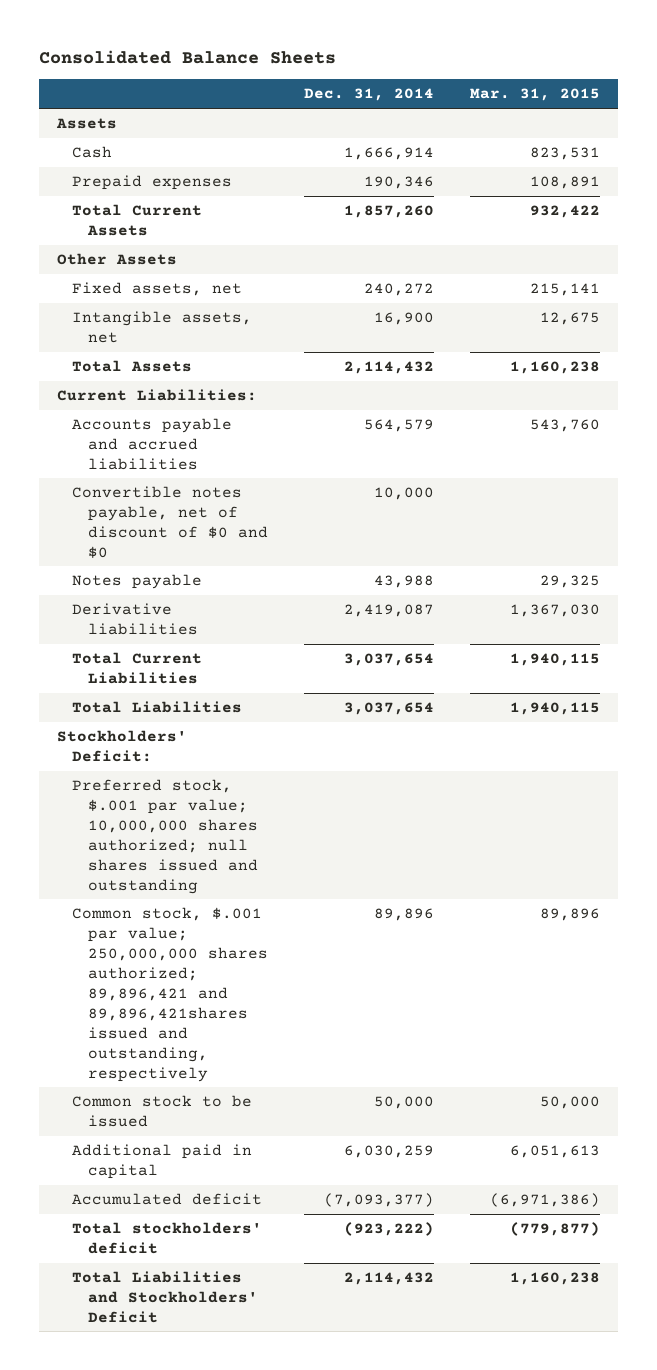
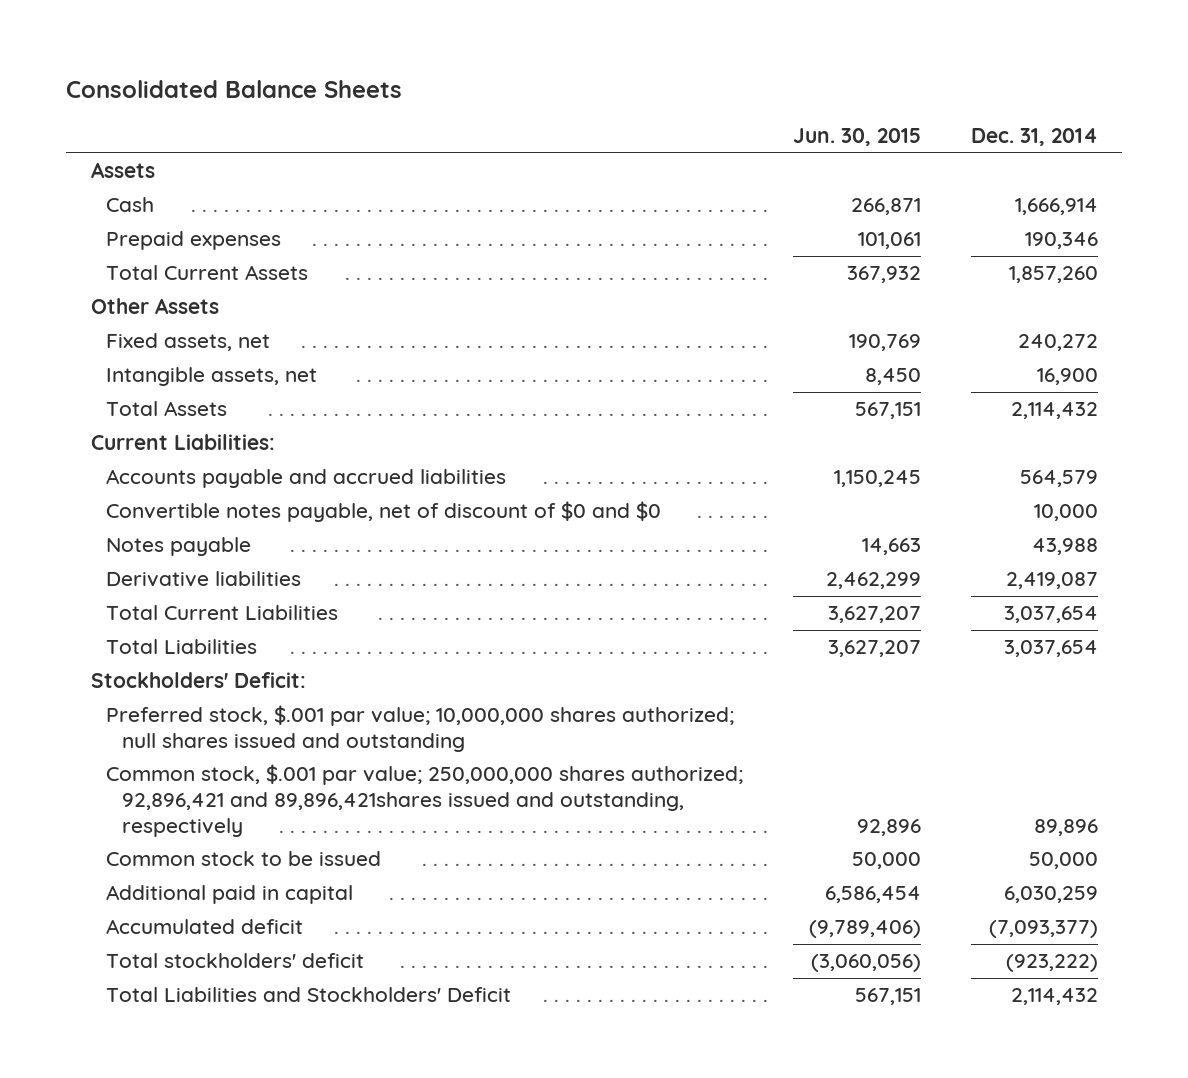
[470,88,601,102] Mar. 31, 2015 -> none
none -> [792,128,921,147] Jun. 30, 2015
[72,906,268,1082] Common stock, $.001 par value; 250,000,000 shares authorized; 89,896,421 and 89,896,421shares issued and outstanding, respectively -> [106,764,744,837] Common stock, $.001 par value; 250,000,000 shares authorized; 92,896,421 and 89,896,421shares issued and outstanding, respectively

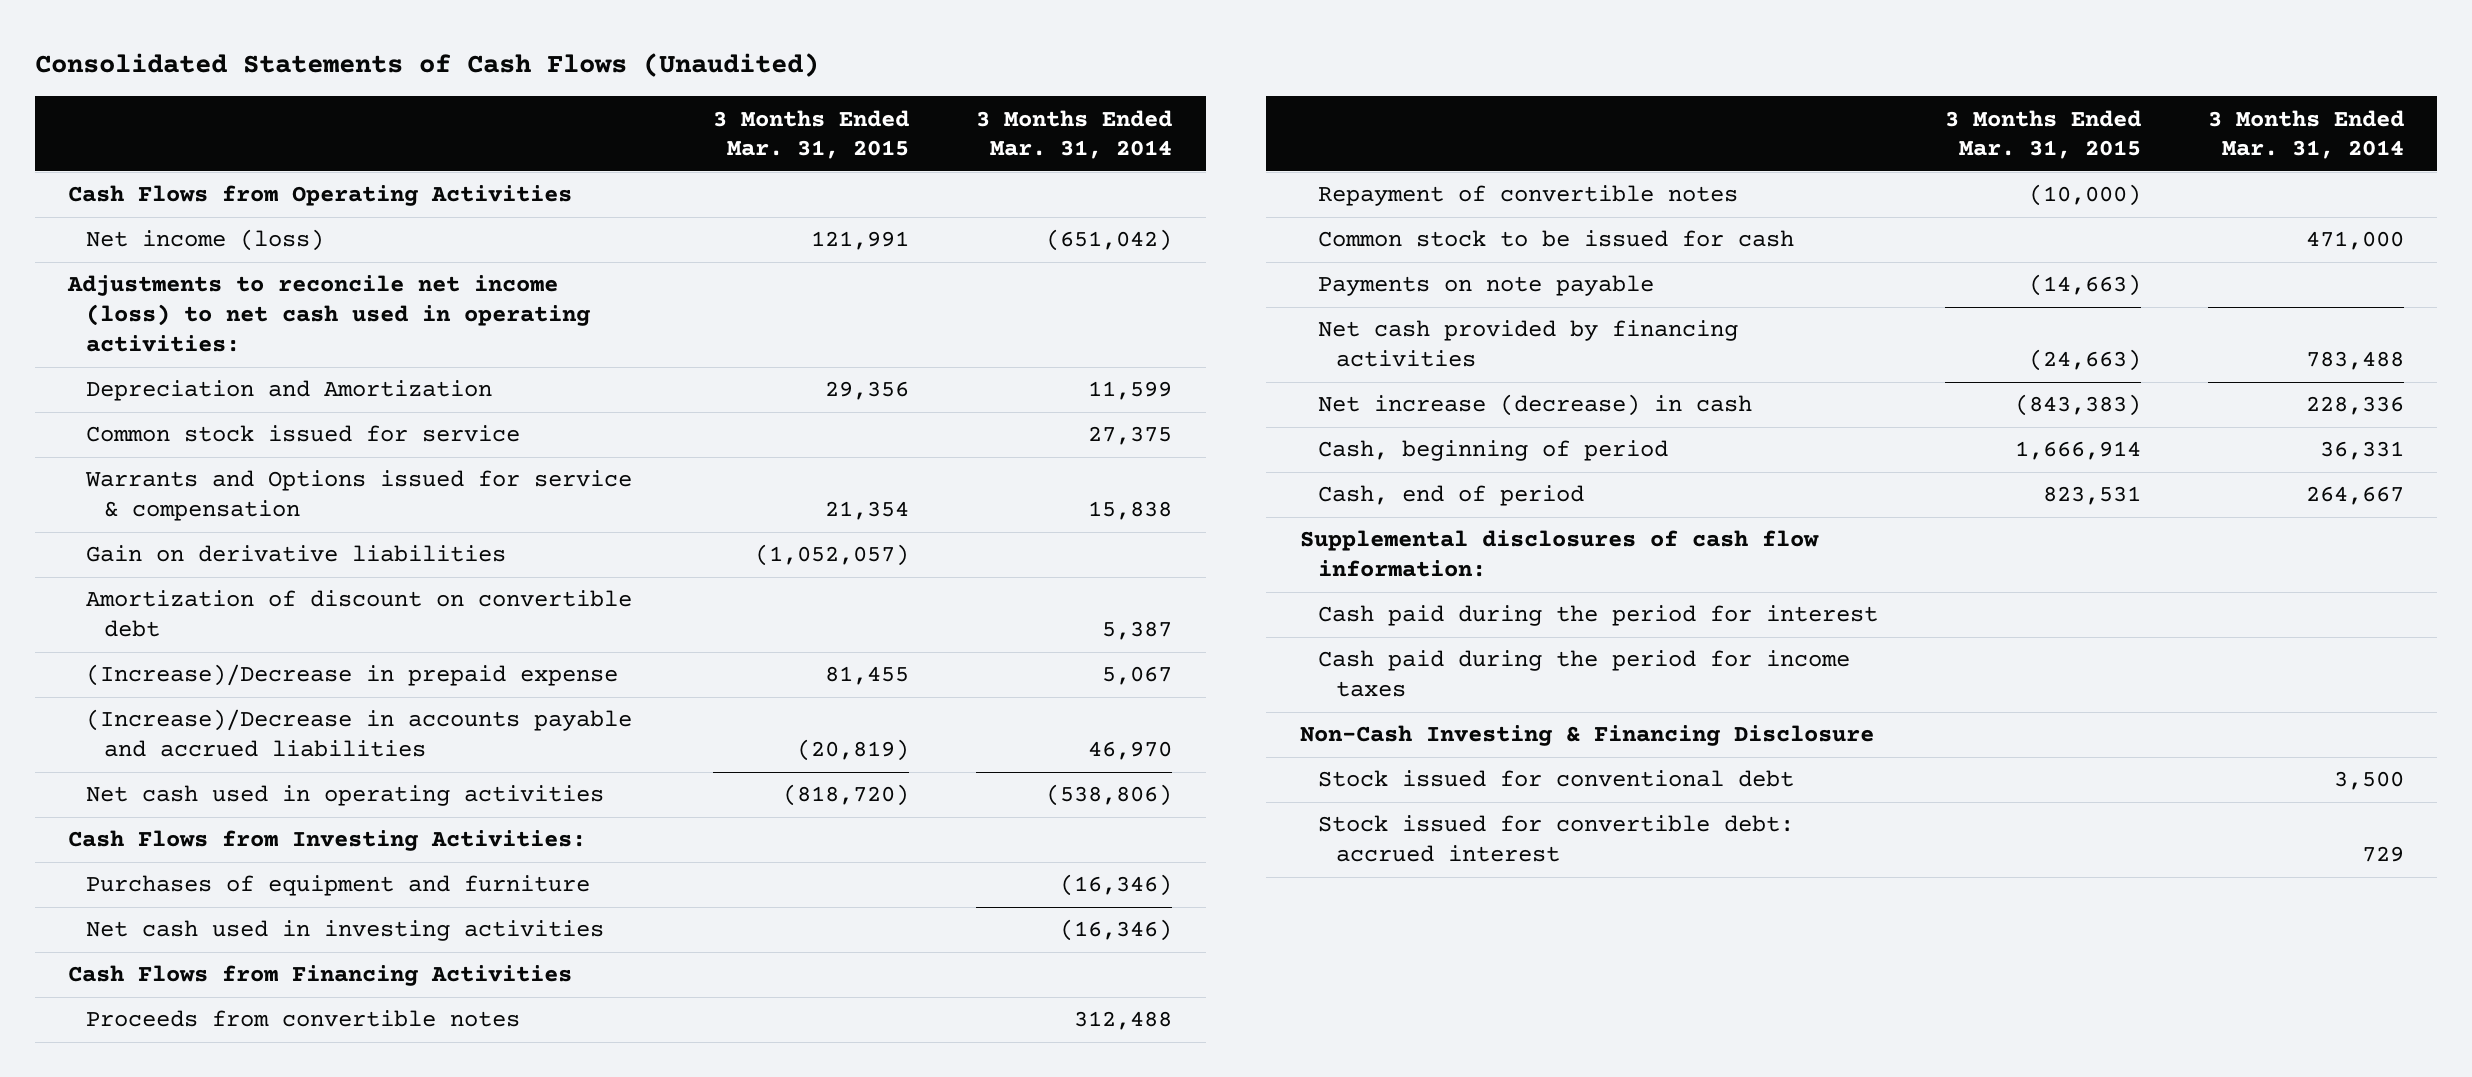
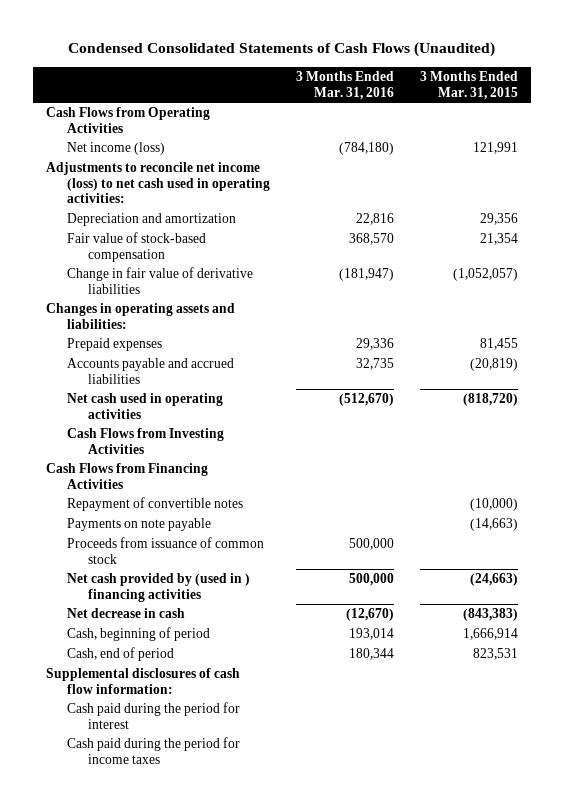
[34,53,819,78] Consolidated Statements of Cash Flows (Unaudited) -> [67,42,495,58] Condensed Consolidated Statements of Cash Flows (Unaudited)
[976,109,1173,160] 3 Months Ended Mar. 31, 2014 -> none
none -> [295,71,394,100] 3 Months Ended Mar. 31, 2016
[86,425,521,443] Common stock issued for service -> none
[86,590,633,638] Amortization of discount on convertible debt -> none
[86,380,493,402] Depreciation and Amortization -> [66,213,236,227] Depreciation and amortization
[85,470,633,522] Warrants and Options issued for service & compensation -> [66,232,206,262] Fair value of stock-based compensation
[86,545,507,563] Gain on derivative liabilities -> [66,267,253,294] Change in fair value of derivative liabilities
none -> [45,303,235,329] Changes in operating assets and liabilities:
[86,664,619,687] (Increase)/Decrease in prepaid expense -> [66,338,162,352] Prepaid expenses
[86,709,633,758] (Increase)/Decrease in accounts payable and accrued liabilities -> [66,358,234,384] Accounts payable and accrued liabilities
[68,830,587,852] Cash Flows from Investing Activities: -> none
[86,875,591,897] Purchases of equipment and furniture -> none
[86,920,605,942] Net cash used in investing activities -> [66,428,224,454] Cash Flows from Investing Activities
[86,1010,521,1028] Proceeds from convertible notes -> none
[1317,230,1794,248] Common stock to be issued for cash -> none
none -> [66,537,264,564] Proceeds from issuance of common stock
[1317,320,1738,368] Net cash provided by financing activities -> [66,573,250,602] Net cash provided by (used in ) financing activities
[1317,394,1752,417] Net increase (decrease) in cash -> [66,608,185,619] Net decrease in cash
[1299,725,1874,747] Non-Cash Investing & Financing Disclosure -> none
[1317,770,1794,788] Stock issued for conventional debt -> none
[1317,815,1794,863] Stock issued for convertible debt: accrued interest -> none

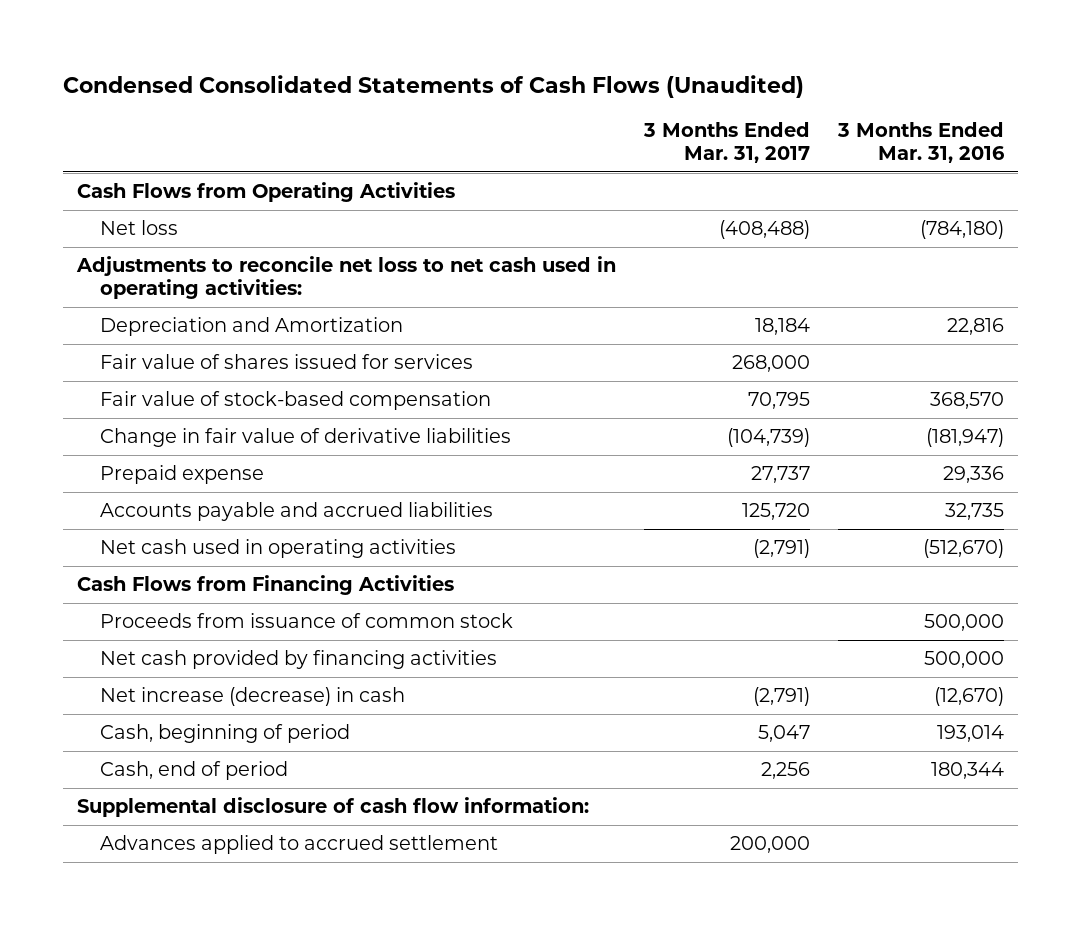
[419,71,518,100] 3 Months Ended Mar. 31, 2015 -> none
none -> [643,122,811,164] 3 Months Ended Mar. 31, 2017
[66,142,165,156] Net income (loss) -> [99,220,178,236] Net loss
[45,162,270,204] Adjustments to reconcile net income (loss) to net cash used in operating activities: -> [75,256,616,299] Adjustments to reconcile net loss to net cash used in operating activities:
[66,213,236,227] Depreciation and amortization -> [99,317,403,337] Depreciation and Amortization
none -> [99,354,473,370] Fair value of shares issued for services
[45,303,235,329] Changes in operating assets and liabilities: -> none
[66,338,162,352] Prepaid expenses -> [99,465,264,485] Prepaid expense
[66,428,224,454] Cash Flows from Investing Activities -> none
[66,497,243,512] Repayment of convertible notes -> none
[66,518,211,532] Payments on note payable -> none
[66,573,250,602] Net cash provided by (used in ) financing activities -> [99,650,497,670] Net cash provided by financing activities
[66,608,185,619] Net decrease in cash -> [99,687,405,707] Net increase (decrease) in cash
[66,702,240,729] Cash paid during the period for interest -> none
[66,737,240,764] Cash paid during the period for income taxes -> none
[45,668,240,694] Supplemental disclosures of cash flow information: -> [76,797,589,818] Supplemental disclosure of cash flow information:
none -> [99,835,498,855] Advances applied to accrued settlement

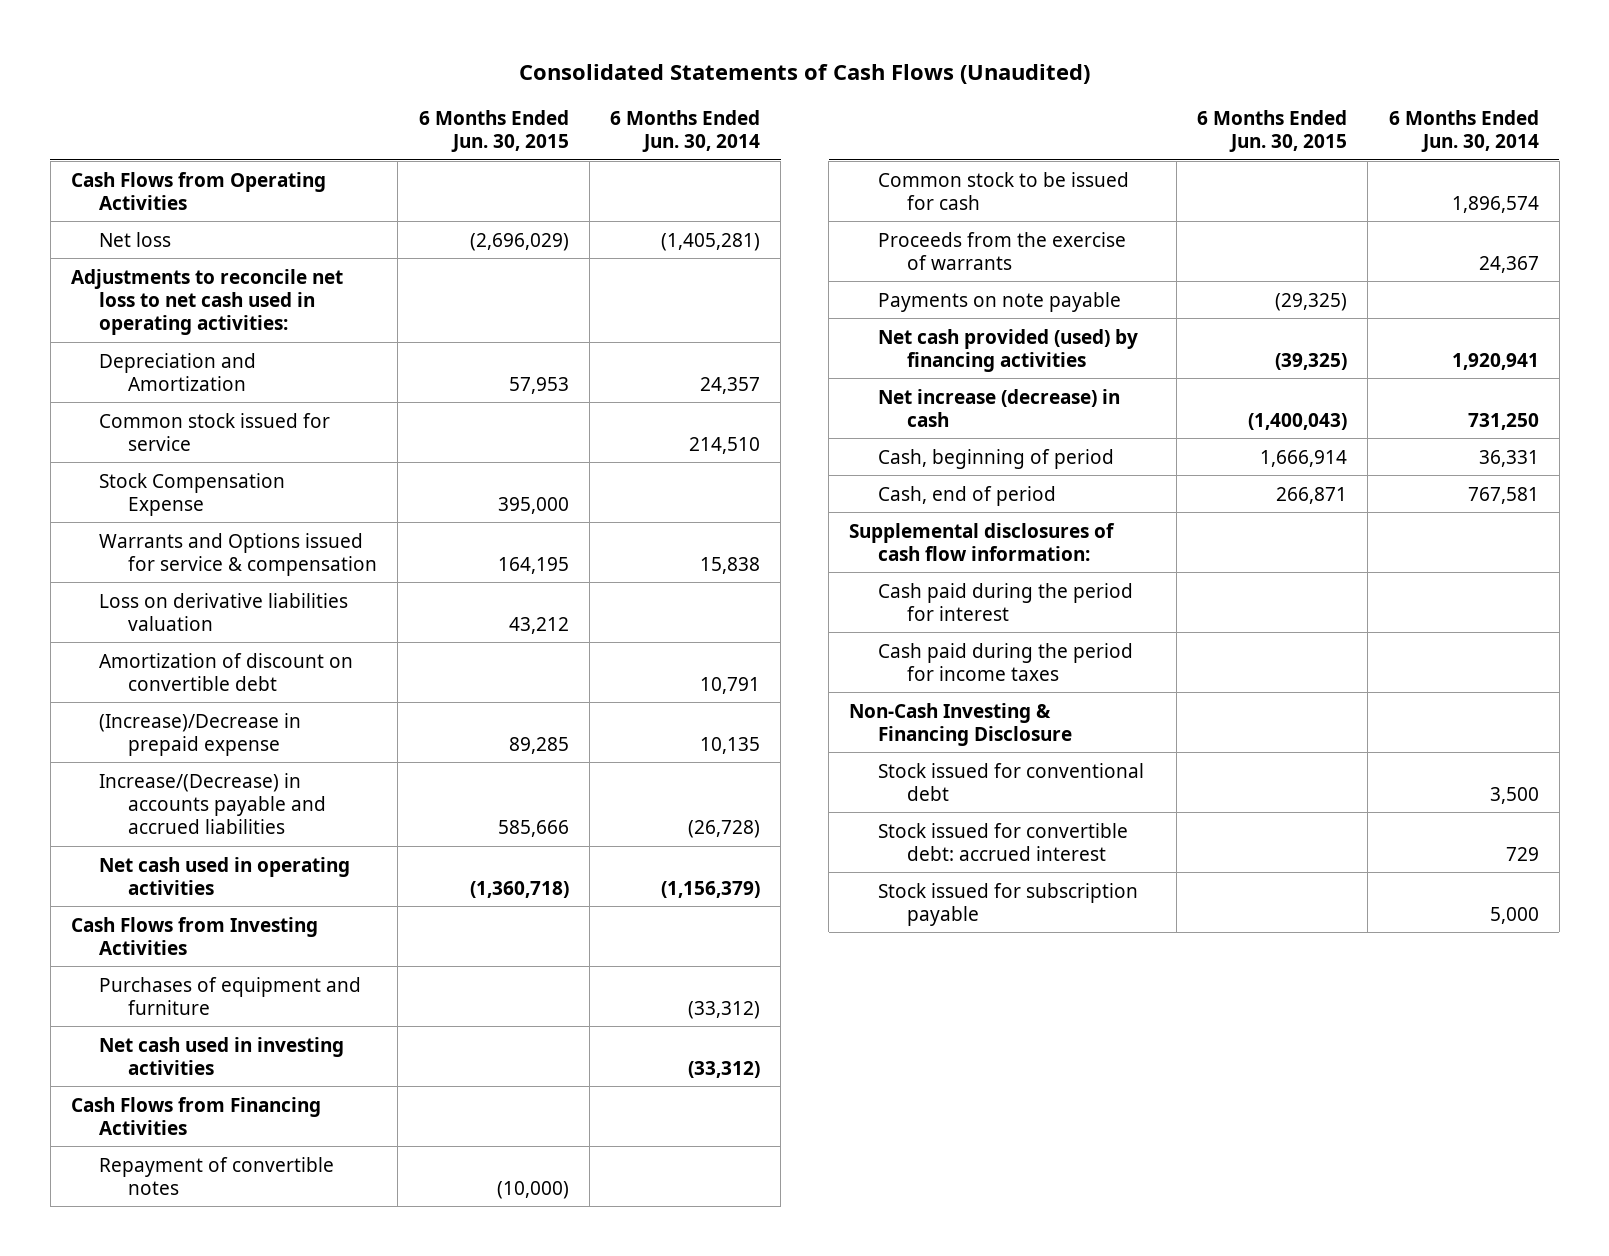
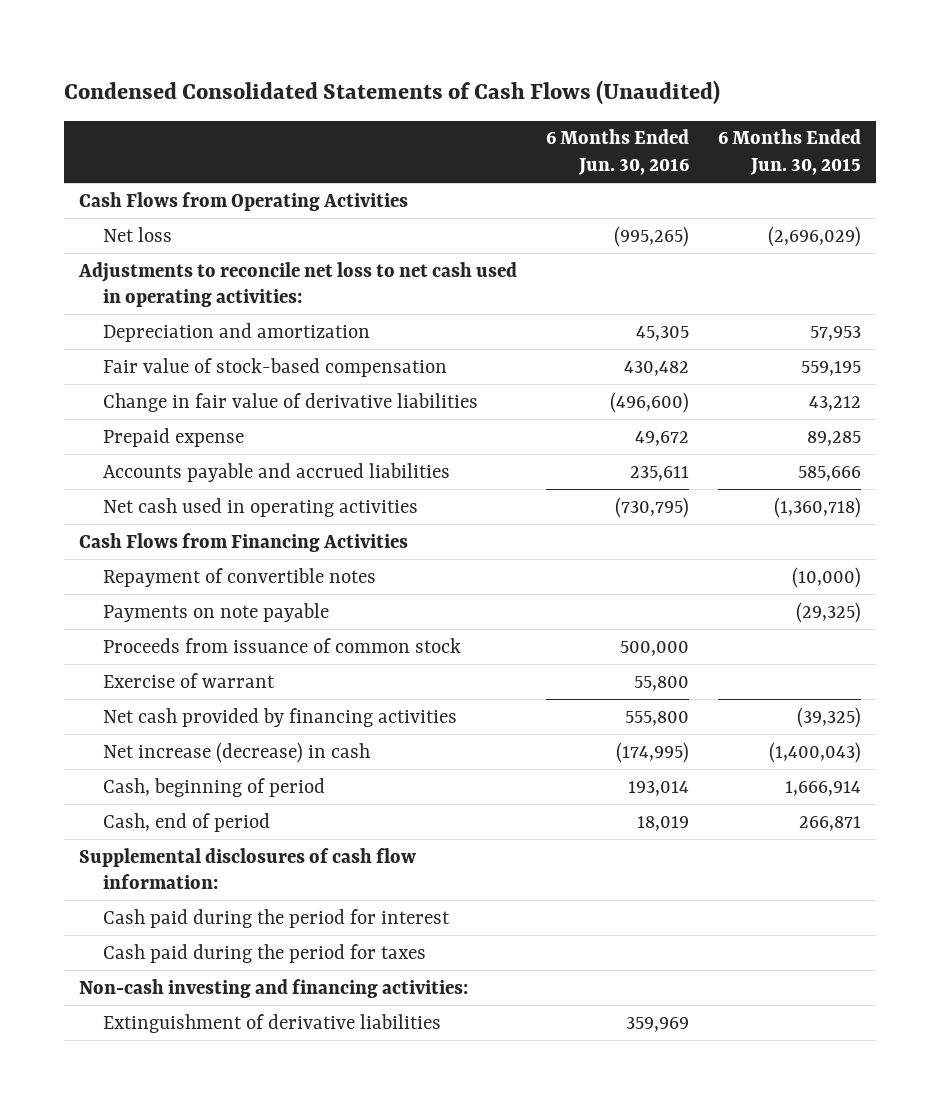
[518,63,1090,84] Consolidated Statements of Cash Flows (Unaudited) -> [64,79,721,105] Condensed Consolidated Statements of Cash Flows (Unaudited)
[609,109,760,152] 6 Months Ended Jun. 30, 2014 -> none
none -> [546,129,690,176] 6 Months Ended Jun. 30, 2016
[99,412,331,451] Common stock issued for service -> none
[99,532,378,576] Warrants and Options issued for service & compensation -> none
[99,652,354,691] Amortization of discount on convertible debt -> none
[99,352,257,391] Depreciation and Amortization -> [102,322,370,342] Depreciation and amortization
[99,472,286,516] Stock Compensation Expense -> [102,357,447,377] Fair value of stock-based compensation
[497,496,569,514] 395,000 -> [801,360,862,376] 559,195
[99,592,349,631] Loss on derivative liabilities valuation -> [102,392,478,412] Change in fair value of derivative liabilities
[99,712,302,756] (Increase)/Decrease in prepaid expense -> [102,427,244,447] Prepaid expense
[99,772,327,835] Increase/(Decrease) in accounts payable and accrued liabilities -> [102,462,450,482] Accounts payable and accrued liabilities
[70,916,318,955] Cash Flows from Investing Activities -> none
[99,976,362,1015] Purchases of equipment and furniture -> none
[99,1036,345,1075] Net cash used in investing activities -> none
[878,171,1130,210] Common stock to be issued for cash -> none
[878,231,1127,270] Proceeds from the exercise of warrants -> none
none -> [102,637,461,653] Proceeds from issuance of common stock
none -> [102,672,275,688] Exercise of warrant
[878,328,1139,372] Net cash provided (used) by financing activities -> [102,707,457,727] Net cash provided by financing activities
[878,762,1145,801] Stock issued for conventional debt -> none
[878,822,1129,861] Stock issued for convertible debt: accrued interest -> none
[878,882,1139,926] Stock issued for subscription payable -> none
[878,642,1134,681] Cash paid during the period for income taxes -> [102,943,426,963] Cash paid during the period for taxes
[849,702,1073,746] Non-Cash Investing & Financing Disclosure -> [79,978,469,998] Non-cash investing and financing activities:
none -> [102,1013,441,1033] Extinguishment of derivative liabilities

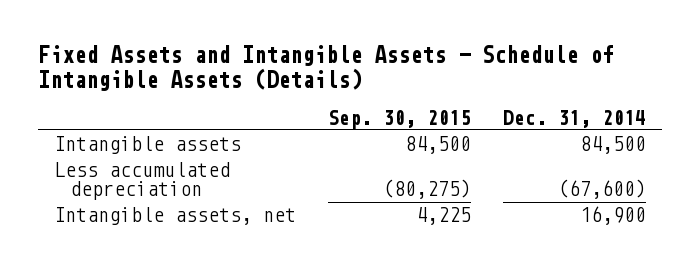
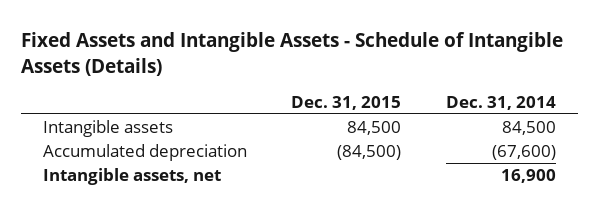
[328,109,472,129] Sep. 30, 2015 -> none
none -> [291,95,402,110] Dec. 31, 2015
[54,162,231,201] Less accumulated depreciation -> [43,143,248,161] Accumulated depreciation

